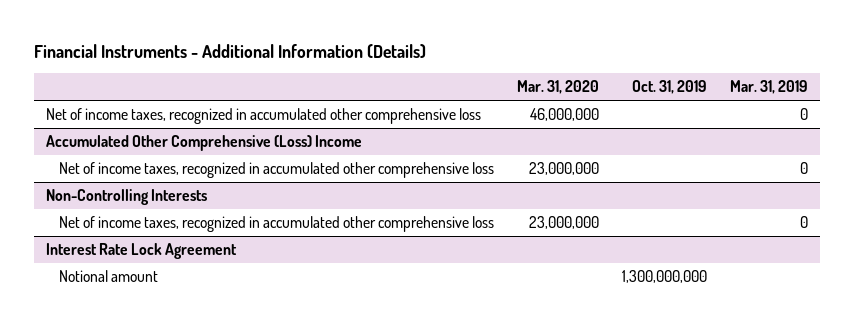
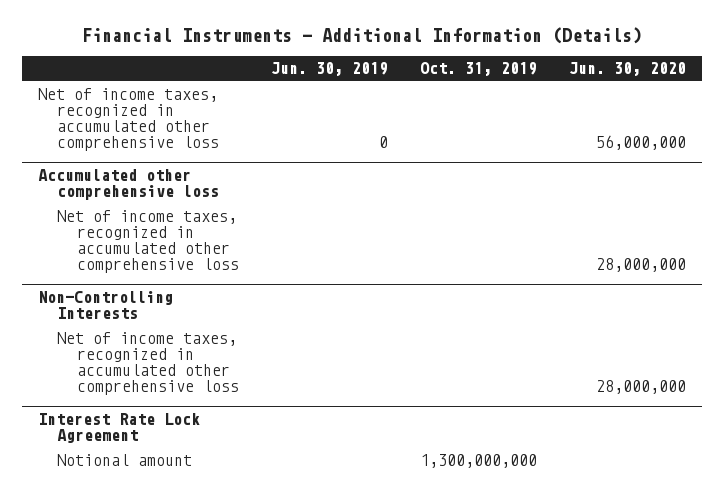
[516,80,599,95] Mar. 31, 2020 -> none
[730,80,809,95] Mar. 31, 2019 -> none
none -> [270,62,388,77] Jun. 30, 2019
none -> [568,62,686,77] Jun. 30, 2020
[45,135,362,152] Accumulated Other Comprehensive (Loss) Income -> [37,168,220,200] Accumulated other comprehensive loss

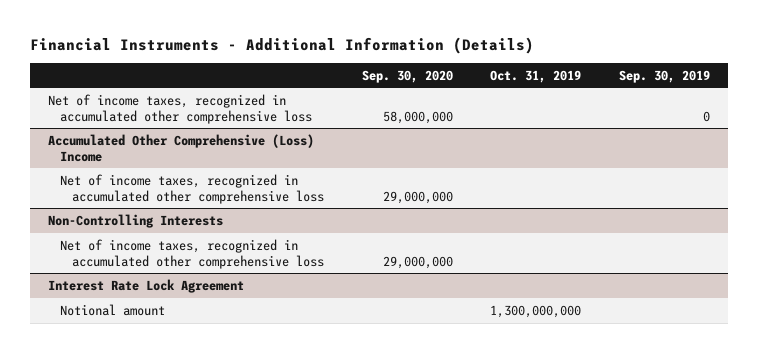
[270,62,388,77] Jun. 30, 2019 -> none
[568,62,686,77] Jun. 30, 2020 -> none
none -> [361,69,453,83] Sep. 30, 2020
none -> [618,69,710,83] Sep. 30, 2019
[37,168,220,200] Accumulated other comprehensive loss -> [48,133,315,162] Accumulated Other Comprehensive (Loss) Income

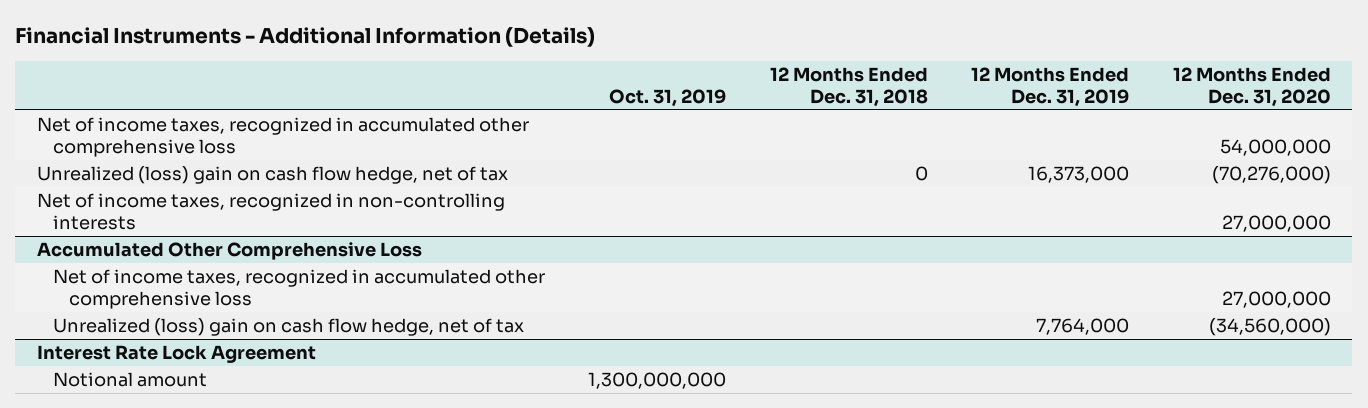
[361,69,453,83] Sep. 30, 2020 -> none
[618,69,710,83] Sep. 30, 2019 -> none
none -> [769,67,928,107] 12 Months Ended Dec. 31, 2018
none -> [971,67,1130,107] 12 Months Ended Dec. 31, 2019
none -> [1172,67,1331,107] 12 Months Ended Dec. 31, 2020
none -> [37,166,509,185] Unrealized (loss) gain on cash flow hedge, net of tax
none -> [37,193,506,230] Net of income taxes, recognized in non-controlling interests
[48,133,315,162] Accumulated Other Comprehensive (Loss) Income -> [37,242,423,261] Accumulated Other Comprehensive Loss
[48,213,224,228] Non-Controlling Interests -> none
[60,238,325,269] Net of income taxes, recognized in accumulated other comprehensive loss -> none
none -> [53,318,525,337] Unrealized (loss) gain on cash flow hedge, net of tax

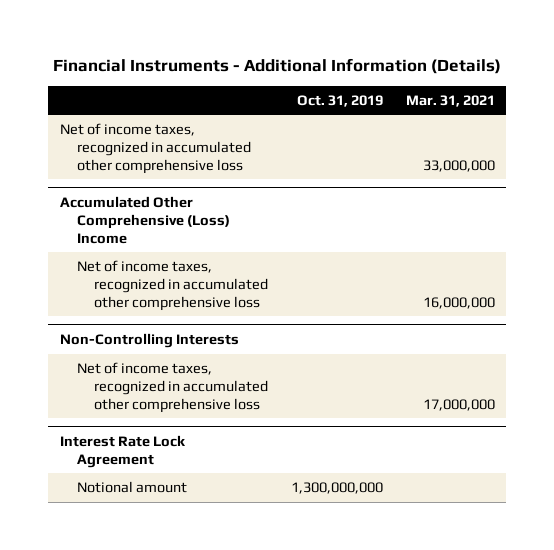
[769,67,928,107] 12 Months Ended Dec. 31, 2018 -> none
[971,67,1130,107] 12 Months Ended Dec. 31, 2019 -> none
[1172,67,1331,107] 12 Months Ended Dec. 31, 2020 -> none
none -> [405,94,495,107] Mar. 31, 2021
[37,166,509,185] Unrealized (loss) gain on cash flow hedge, net of tax -> none
[37,193,506,230] Net of income taxes, recognized in non-controlling interests -> none
[37,242,423,261] Accumulated Other Comprehensive Loss -> [59,196,230,244] Accumulated Other Comprehensive (Loss) Income
[53,318,525,337] Unrealized (loss) gain on cash flow hedge, net of tax -> none
none -> [59,333,239,349] Non-Controlling Interests
none -> [76,362,268,413] Net of income taxes, recognized in accumulated other comprehensive loss

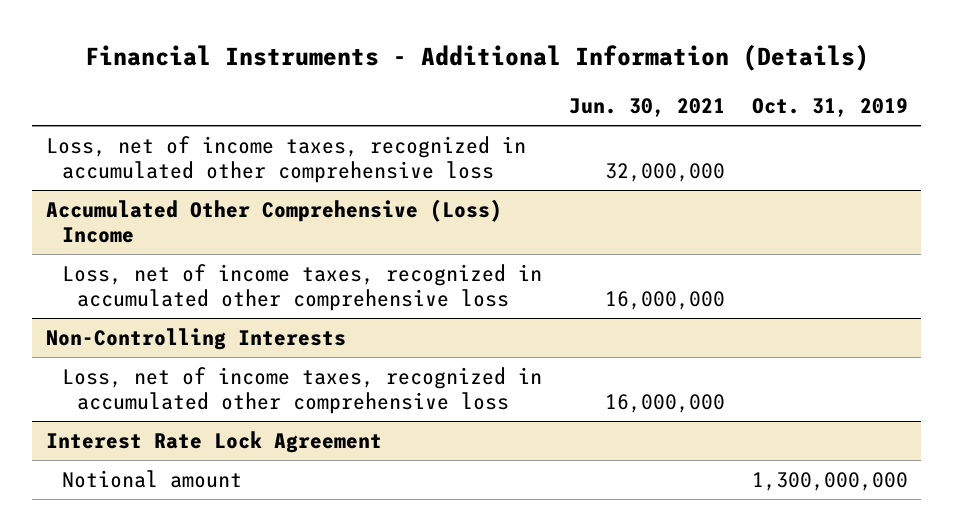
[405,94,495,107] Mar. 31, 2021 -> none
none -> [568,98,725,118] Jun. 30, 2021
[59,123,251,174] Net of income taxes, recognized in accumulated other comprehensive loss -> [45,135,526,183] Loss, net of income taxes, recognized in accumulated other comprehensive loss
[76,260,268,311] Net of income taxes, recognized in accumulated other comprehensive loss -> [61,263,542,311] Loss, net of income taxes, recognized in accumulated other comprehensive loss
[76,362,268,413] Net of income taxes, recognized in accumulated other comprehensive loss -> [61,366,542,414] Loss, net of income taxes, recognized in accumulated other comprehensive loss

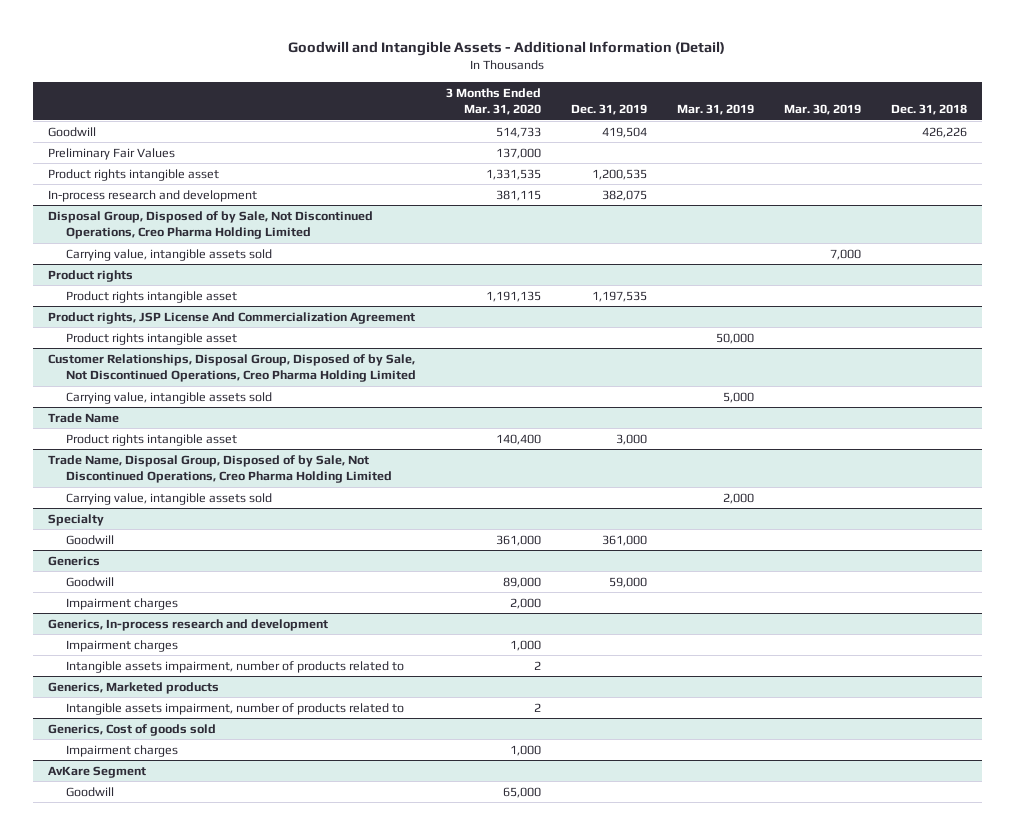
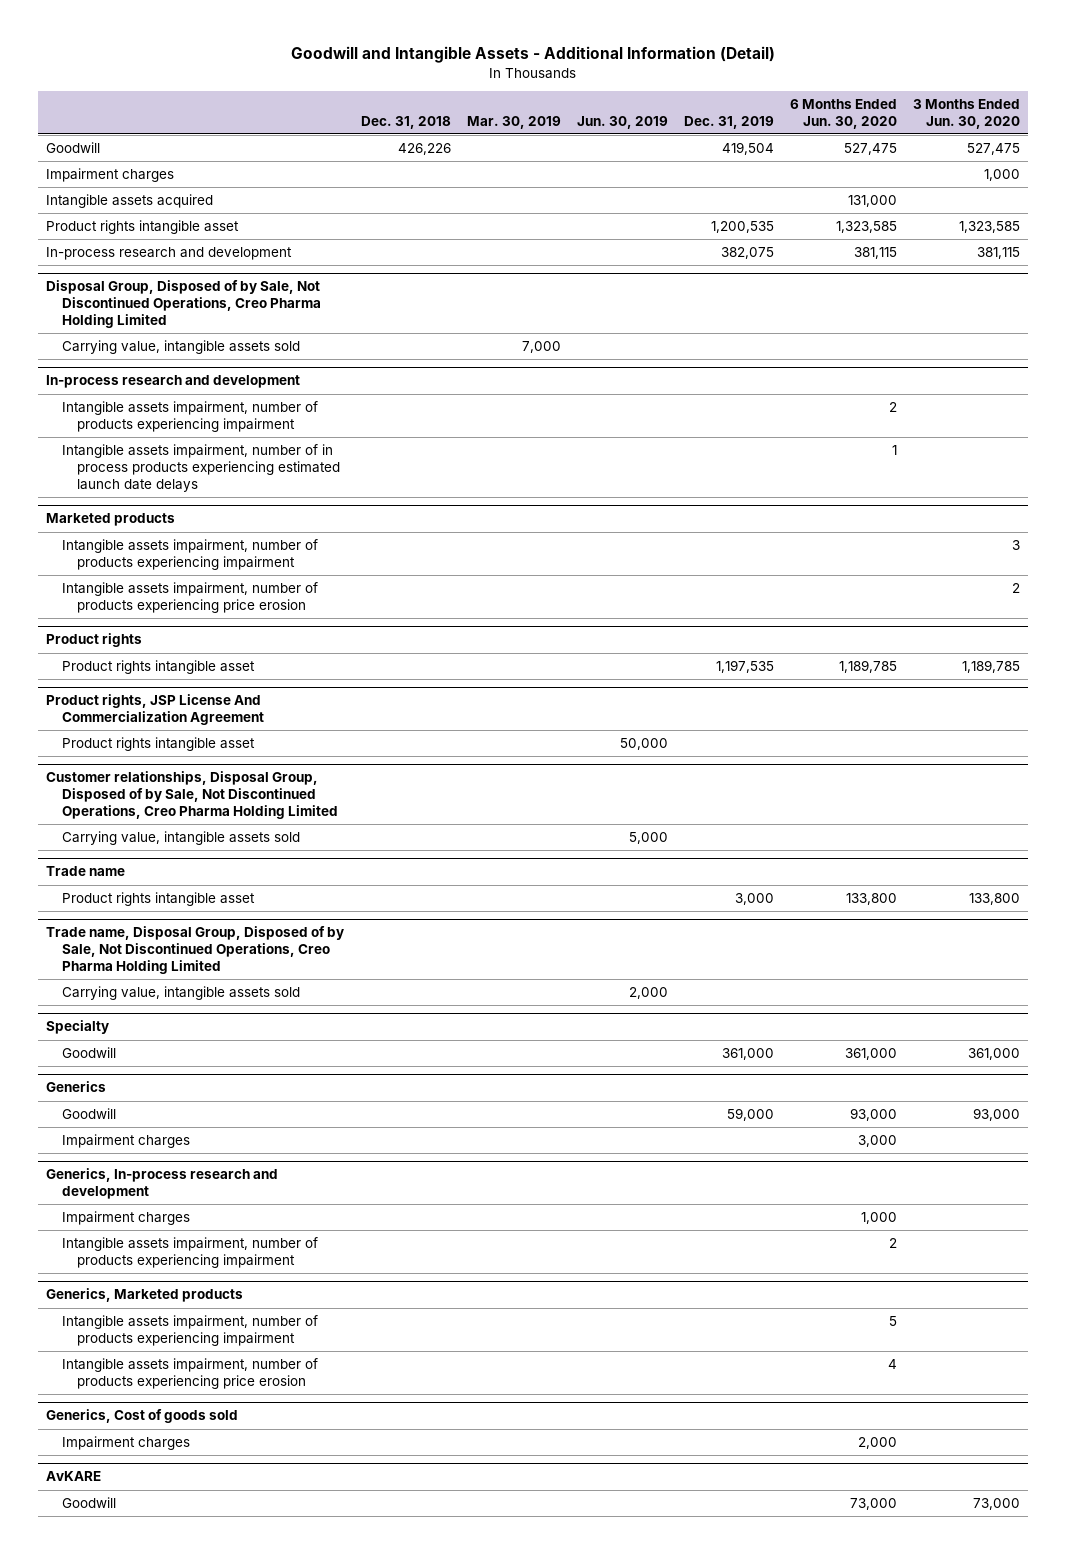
[445,87,541,116] 3 Months Ended Mar. 31, 2020 -> none
[676,104,754,116] Mar. 31, 2019 -> none
none -> [576,115,668,129] Jun. 30, 2019
none -> [790,98,898,129] 6 Months Ended Jun. 30, 2020
none -> [913,98,1021,129] 3 Months Ended Jun. 30, 2020
none -> [46,167,175,182] Impairment charges
[47,147,175,160] Preliminary Fair Values -> [46,193,214,208] Intangible assets acquired
none -> [46,375,301,389] In-process research and development
none -> [61,400,318,432] Intangible assets impairment, number of products experiencing impairment
none -> [61,443,340,492] Intangible assets impairment, number of in process products experiencing estimated launch date delays
none -> [46,513,176,527] Marketed products
none -> [61,538,318,570] Intangible assets impairment, number of products experiencing impairment
none -> [61,581,318,613] Intangible assets impairment, number of products experiencing price erosion
[47,353,416,382] Customer Relationships, Disposal Group, Disposed of by Sale, Not Discontinued Operations, Creo Pharma Holding Limited -> [46,771,338,819] Customer relationships, Disposal Group, Disposed of by Sale, Not Discontinued Operations, Creo Pharma Holding Limited
[47,412,119,423] Trade Name -> [46,866,126,877] Trade name
[47,454,392,483] Trade Name, Disposal Group, Disposed of by Sale, Not Discontinued Operations, Creo Pharma Holding Limited -> [46,926,345,974] Trade name, Disposal Group, Disposed of by Sale, Not Discontinued Operations, Creo Pharma Holding Limited
[65,660,404,673] Intangible assets impairment, number of products related to -> [61,1236,318,1268] Intangible assets impairment, number of products experiencing impairment
[65,702,404,715] Intangible assets impairment, number of products related to -> [61,1314,318,1346] Intangible assets impairment, number of products experiencing impairment
none -> [61,1357,318,1389] Intangible assets impairment, number of products experiencing price erosion
[47,765,146,778] AvKare Segment -> [46,1471,102,1482] AvKARE

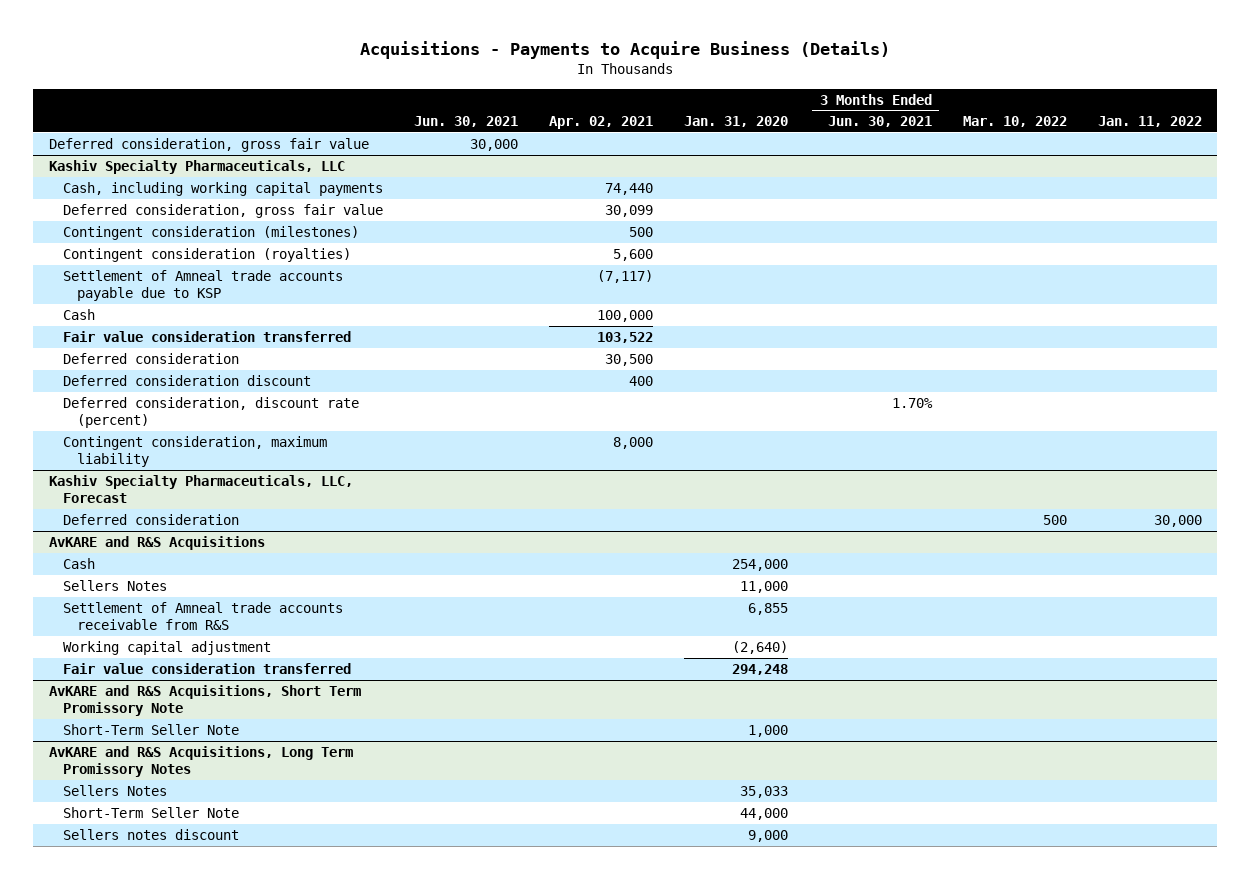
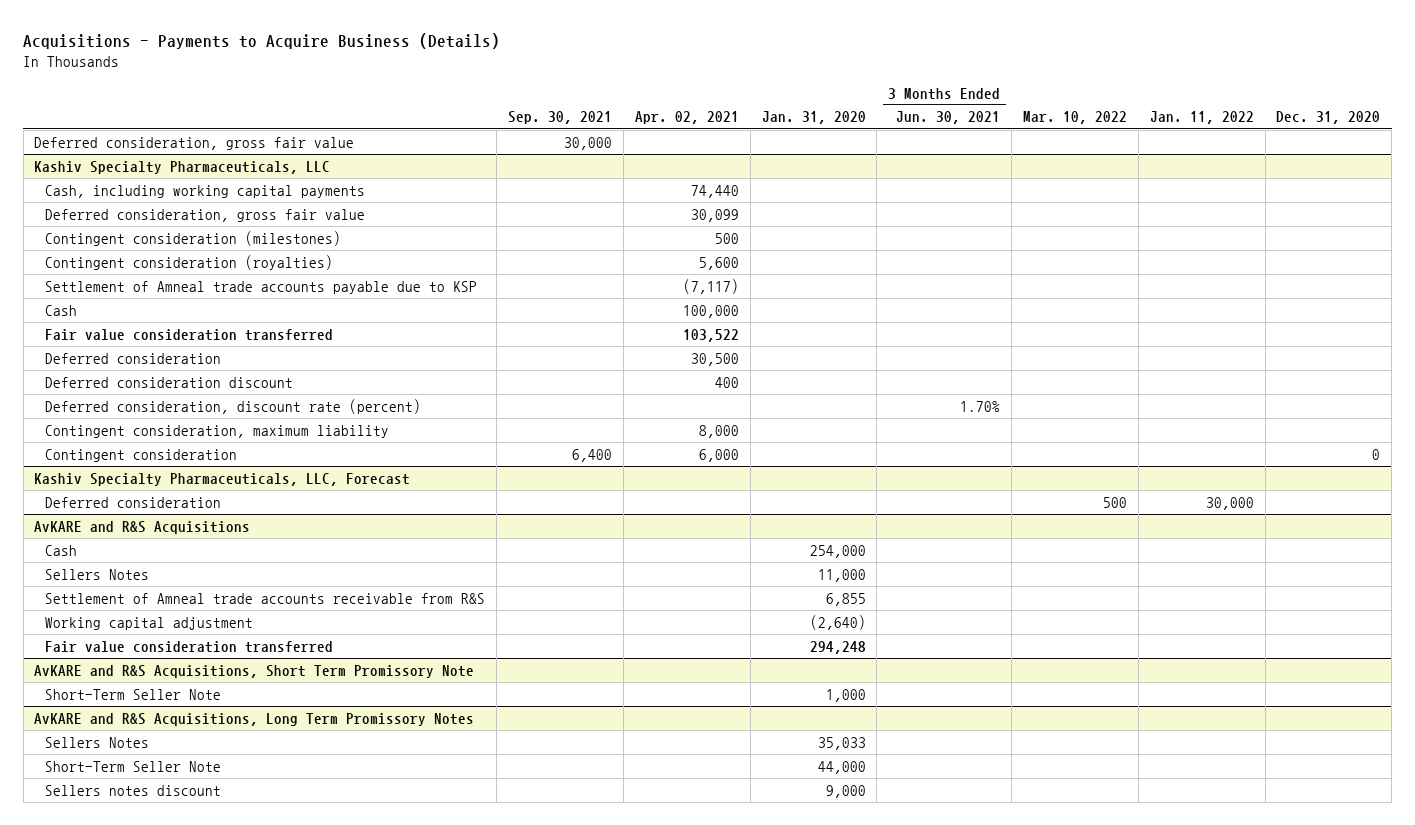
[414,116,519,128] Jun. 30, 2021 -> none
none -> [508,111,613,125] Sep. 30, 2021
none -> [1276,111,1381,125] Dec. 31, 2020
none -> [45,448,238,462] Contingent consideration

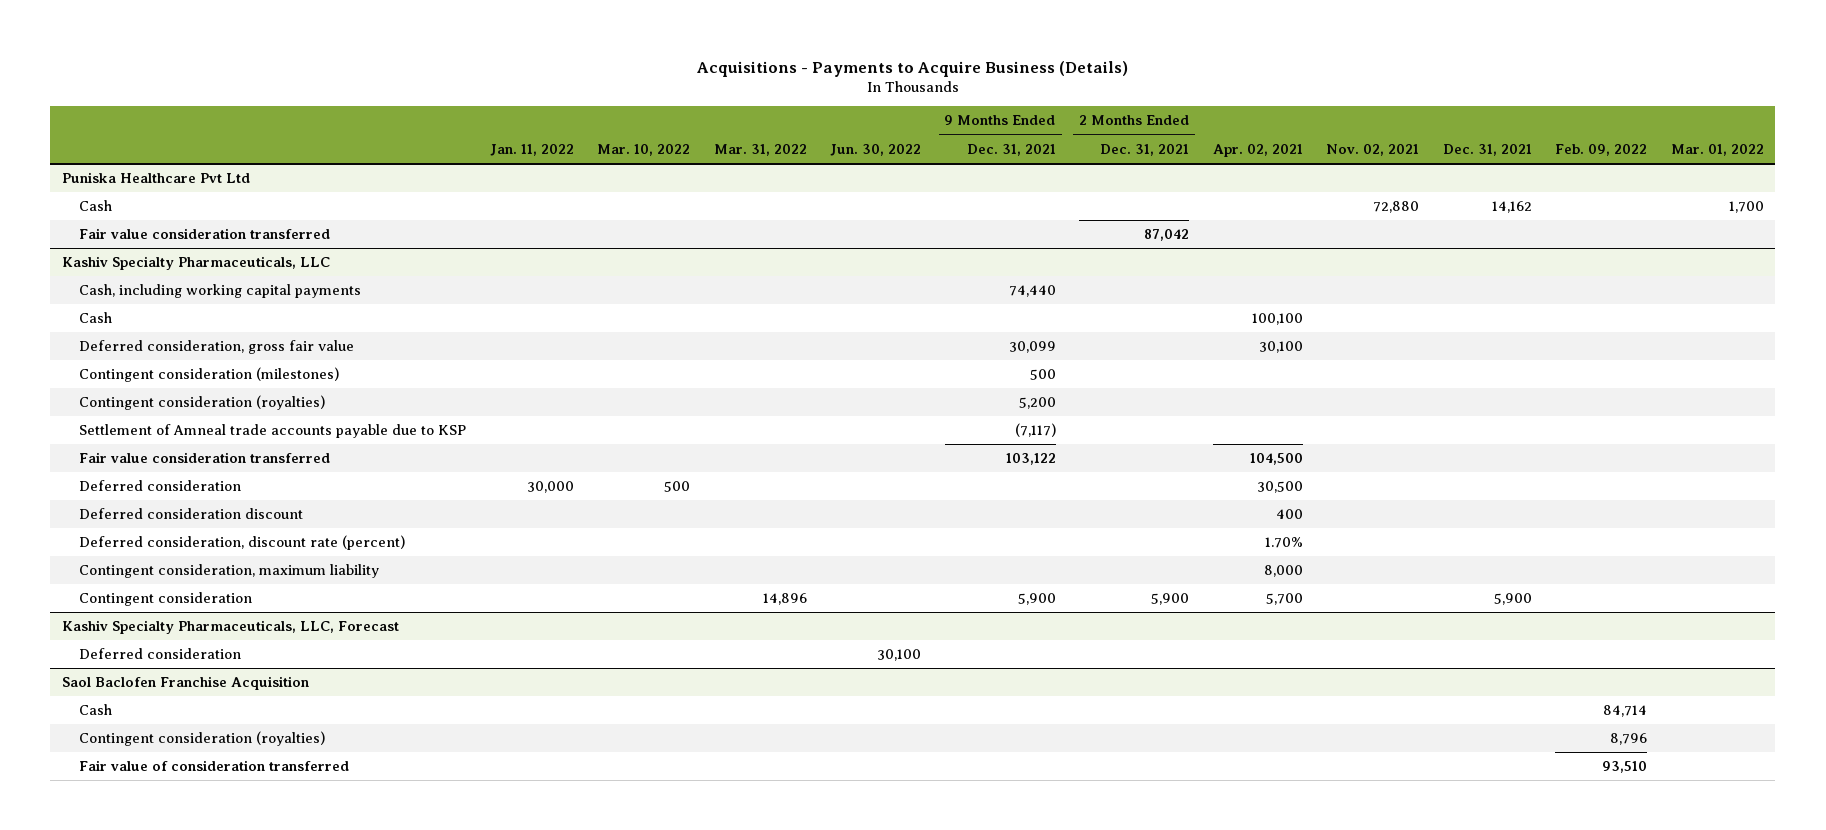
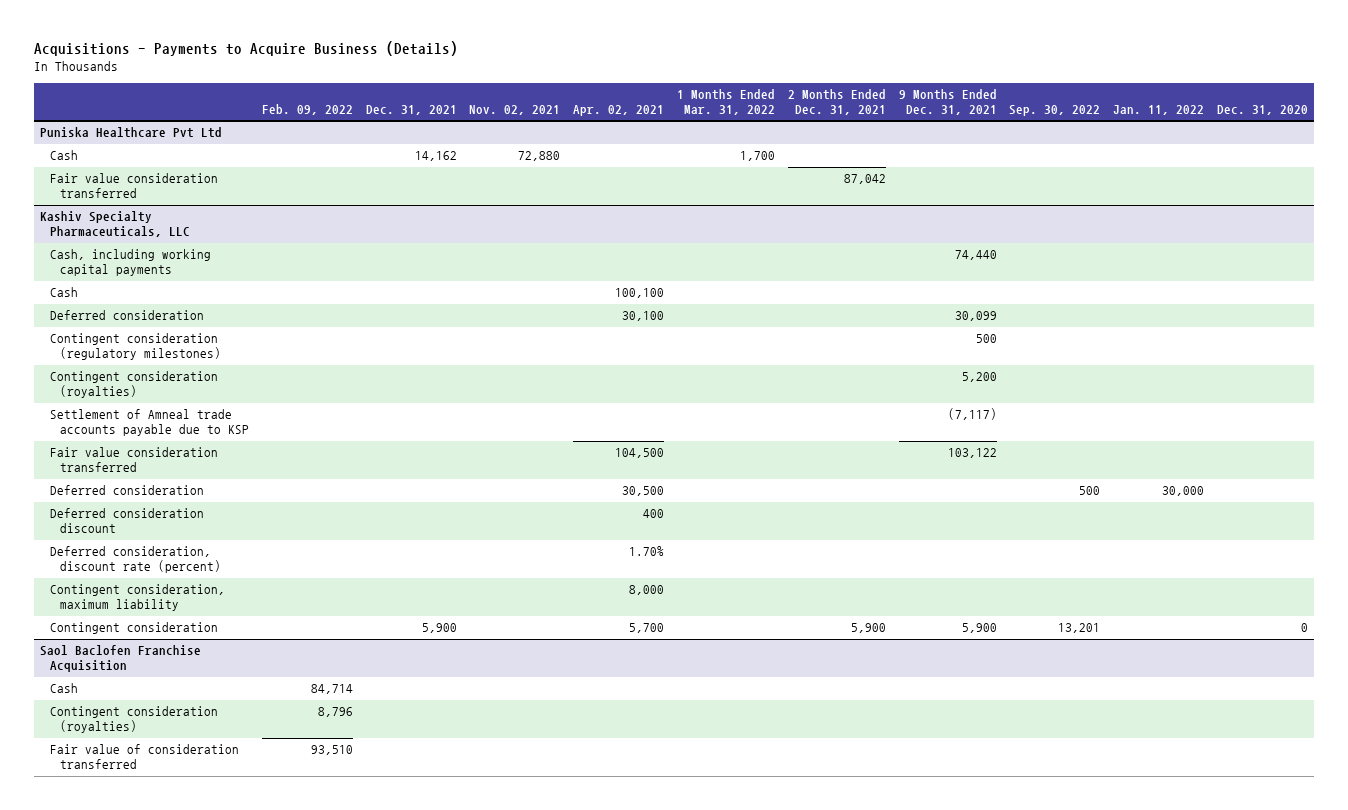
[597,143,691,156] Mar. 10, 2022 -> none
[713,143,807,156] Mar. 31, 2022 -> none
[830,143,922,156] Jun. 30, 2022 -> none
[1670,143,1764,156] Mar. 01, 2022 -> none
none -> [677,88,776,116] 1 Months Ended Mar. 31, 2022
none -> [1009,105,1101,117] Sep. 30, 2022
none -> [1216,105,1308,116] Dec. 31, 2020
[79,340,355,355] Deferred consideration, gross fair value -> [50,310,205,321] Deferred consideration
[79,367,340,383] Contingent consideration (milestones) -> [50,333,222,361] Contingent consideration (regulatory milestones)
[61,620,399,635] Kashiv Specialty Pharmaceuticals, LLC, Forecast -> none
[79,648,242,660] Deferred consideration -> none

